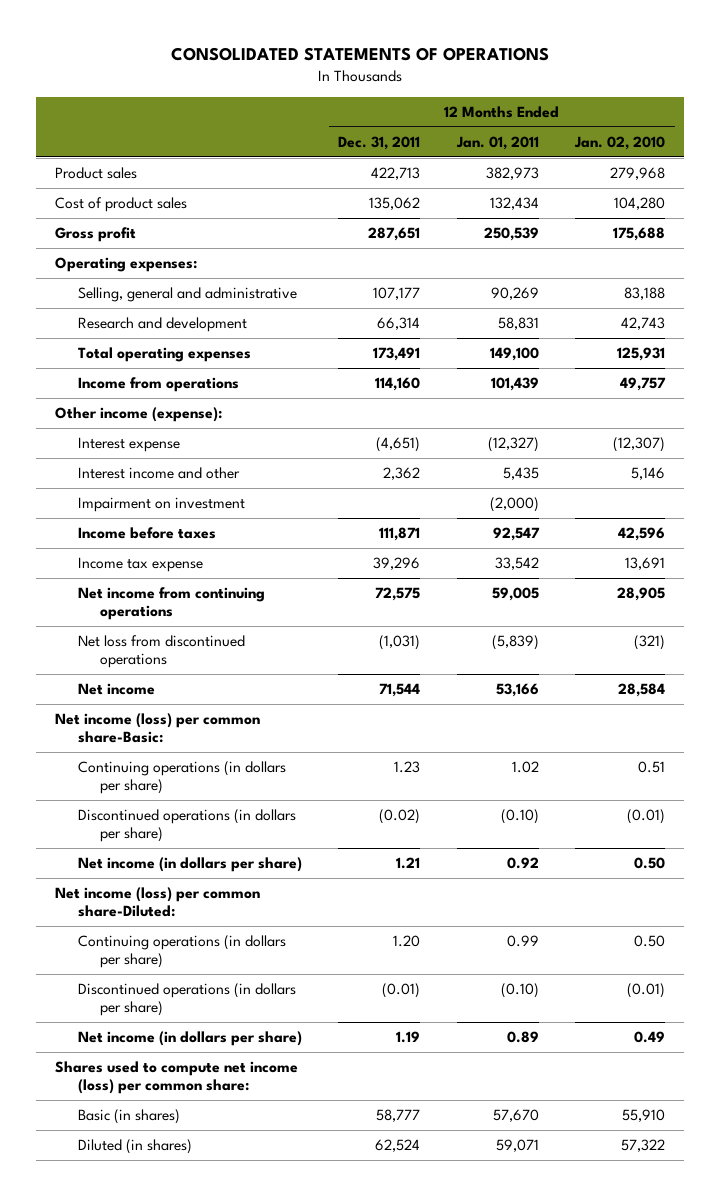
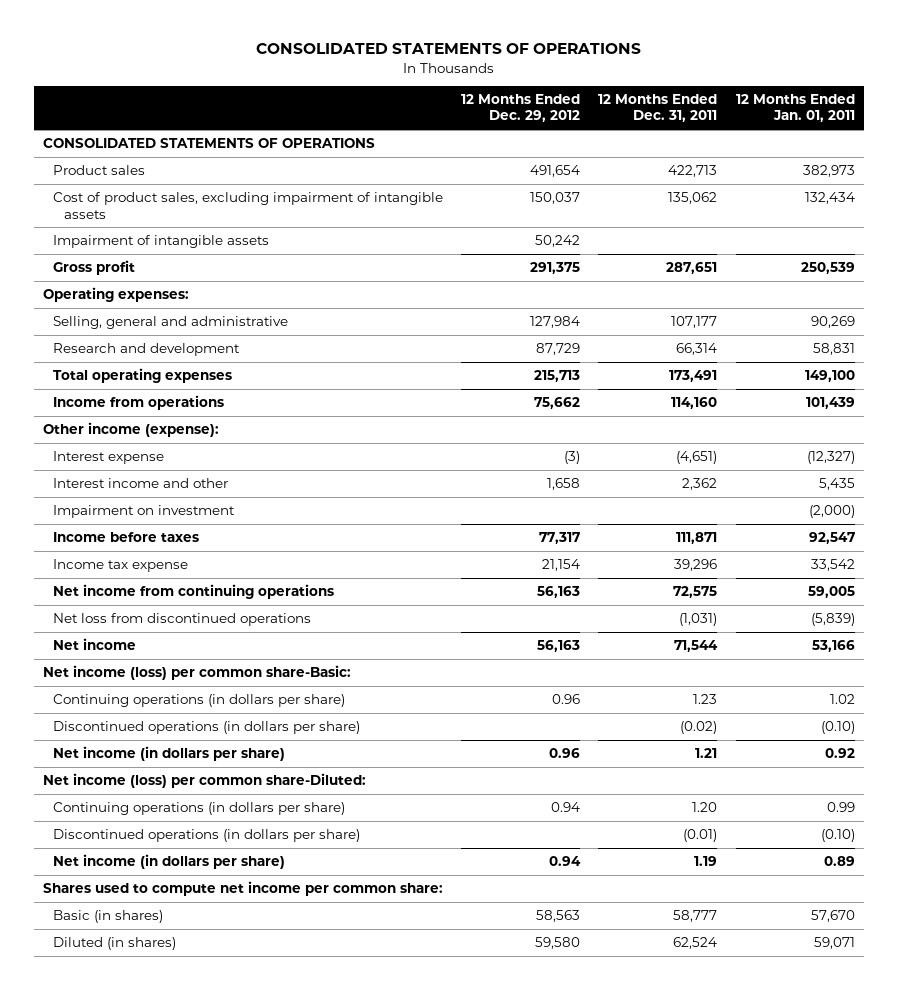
[574,136,666,151] Jan. 02, 2010 -> none
none -> [461,93,581,123] 12 Months Ended Dec. 29, 2012
none -> [42,137,375,148] CONSOLIDATED STATEMENTS OF OPERATIONS
[54,197,187,213] Cost of product sales -> [53,191,444,219] Cost of product sales, excluding impairment of intangible assets
none -> [53,234,270,248] Impairment of intangible assets
[54,1061,298,1095] Shares used to compute net income (loss) per common share: -> [42,880,443,896] Shares used to compute net income per common share:

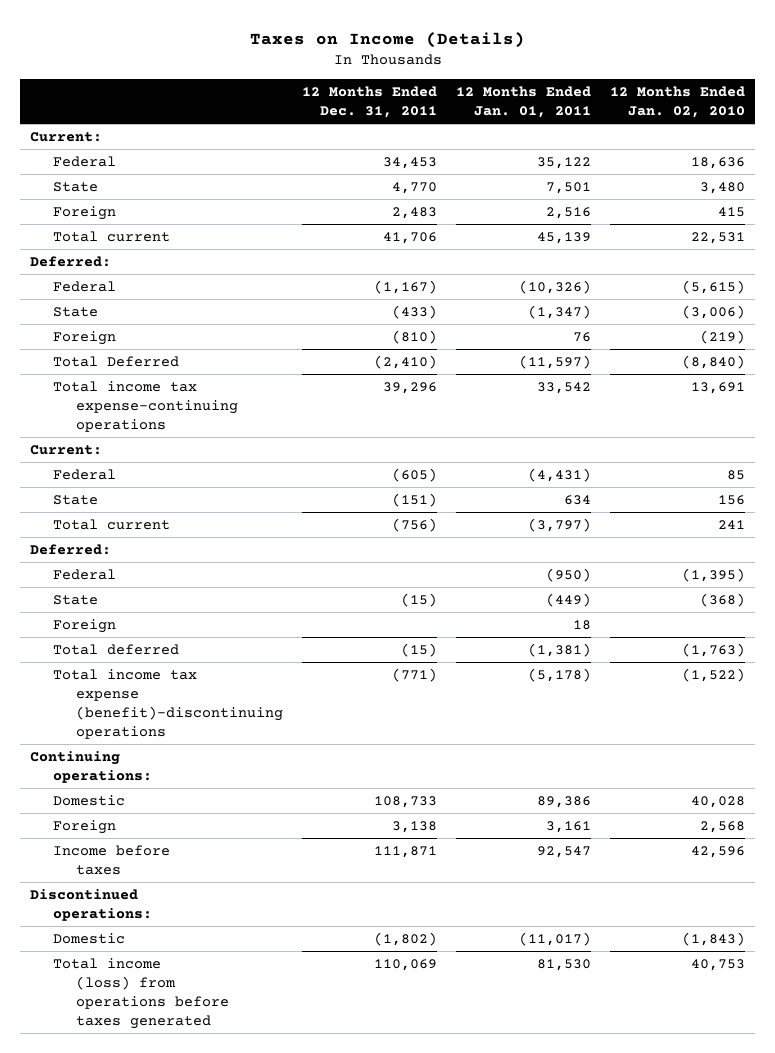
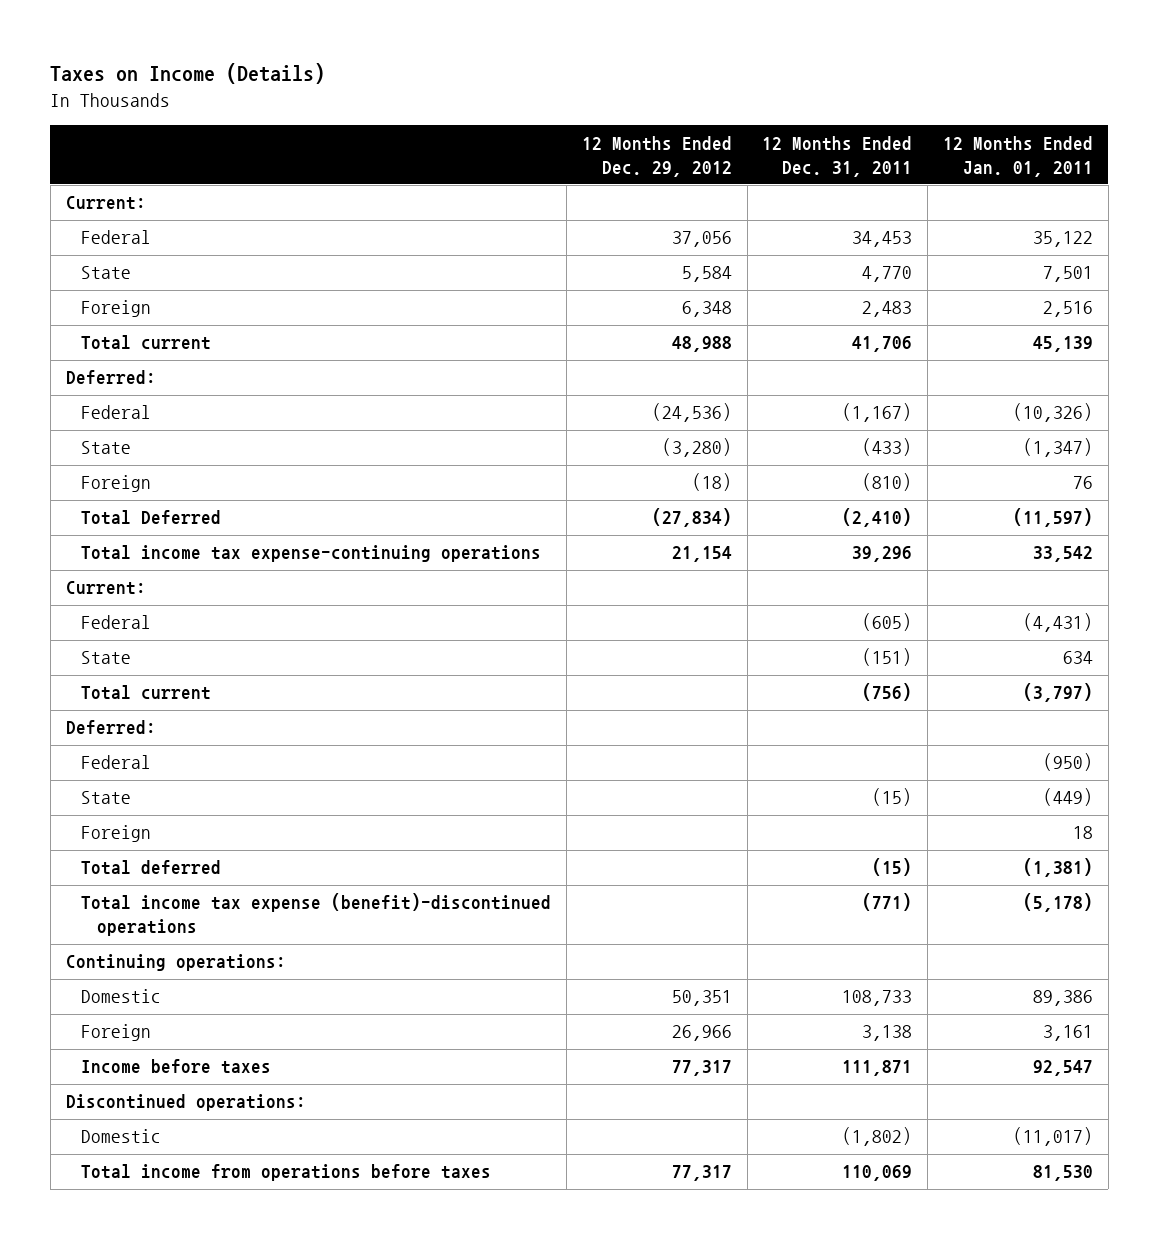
[610,86,746,118] 12 Months Ended Jan. 02, 2010 -> none
none -> [581,135,732,177] 12 Months Ended Dec. 29, 2012
[52,668,284,739] Total income tax expense (benefit)-discontinuing operations -> [81,893,552,937] Total income tax expense (benefit)-discontinued operations
[52,957,230,1029] Total income (loss) from operations before taxes generated -> [81,1164,492,1182] Total income from operations before taxes

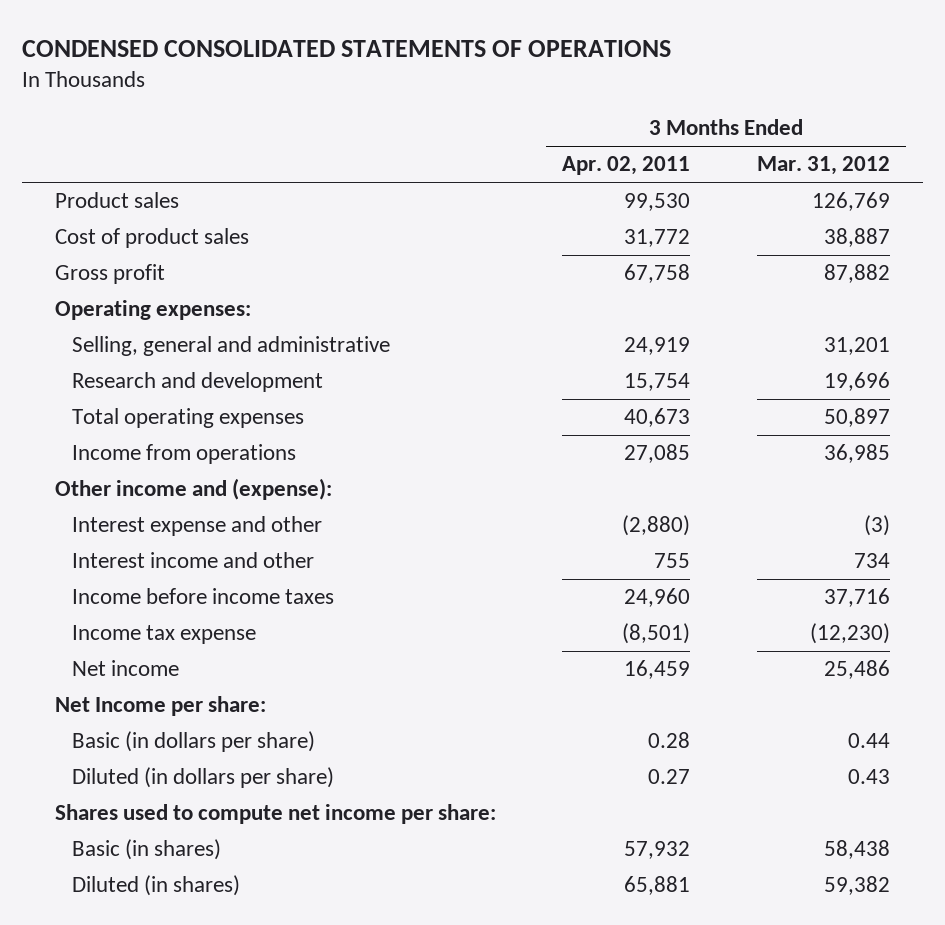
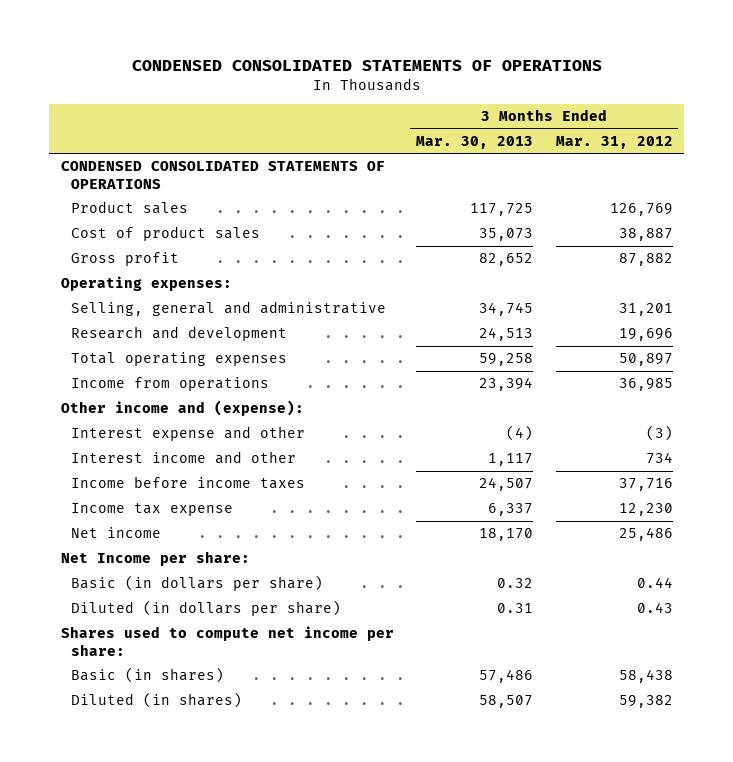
[562,156,691,176] Apr. 02, 2011 -> none
none -> [416,136,534,150] Mar. 30, 2013
none -> [60,161,385,189] CONDENSED CONSOLIDATED STATEMENTS OF OPERATIONS
[809,623,890,645] (12,230) -> [618,503,673,517] 12,230

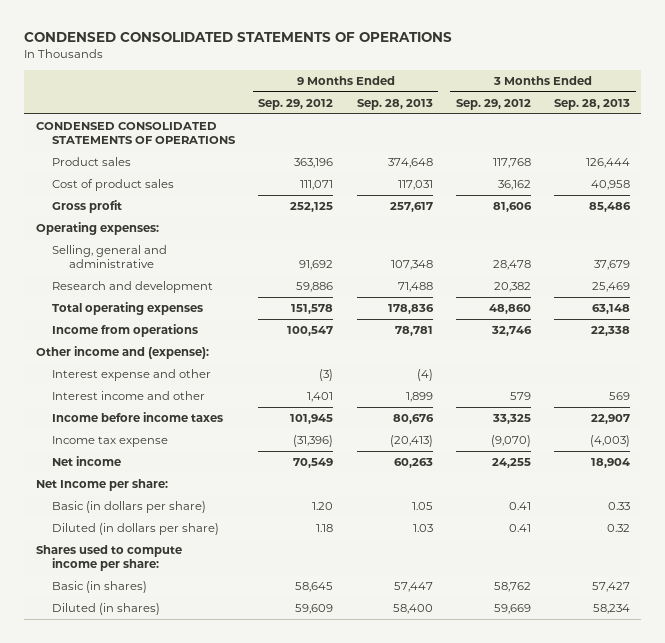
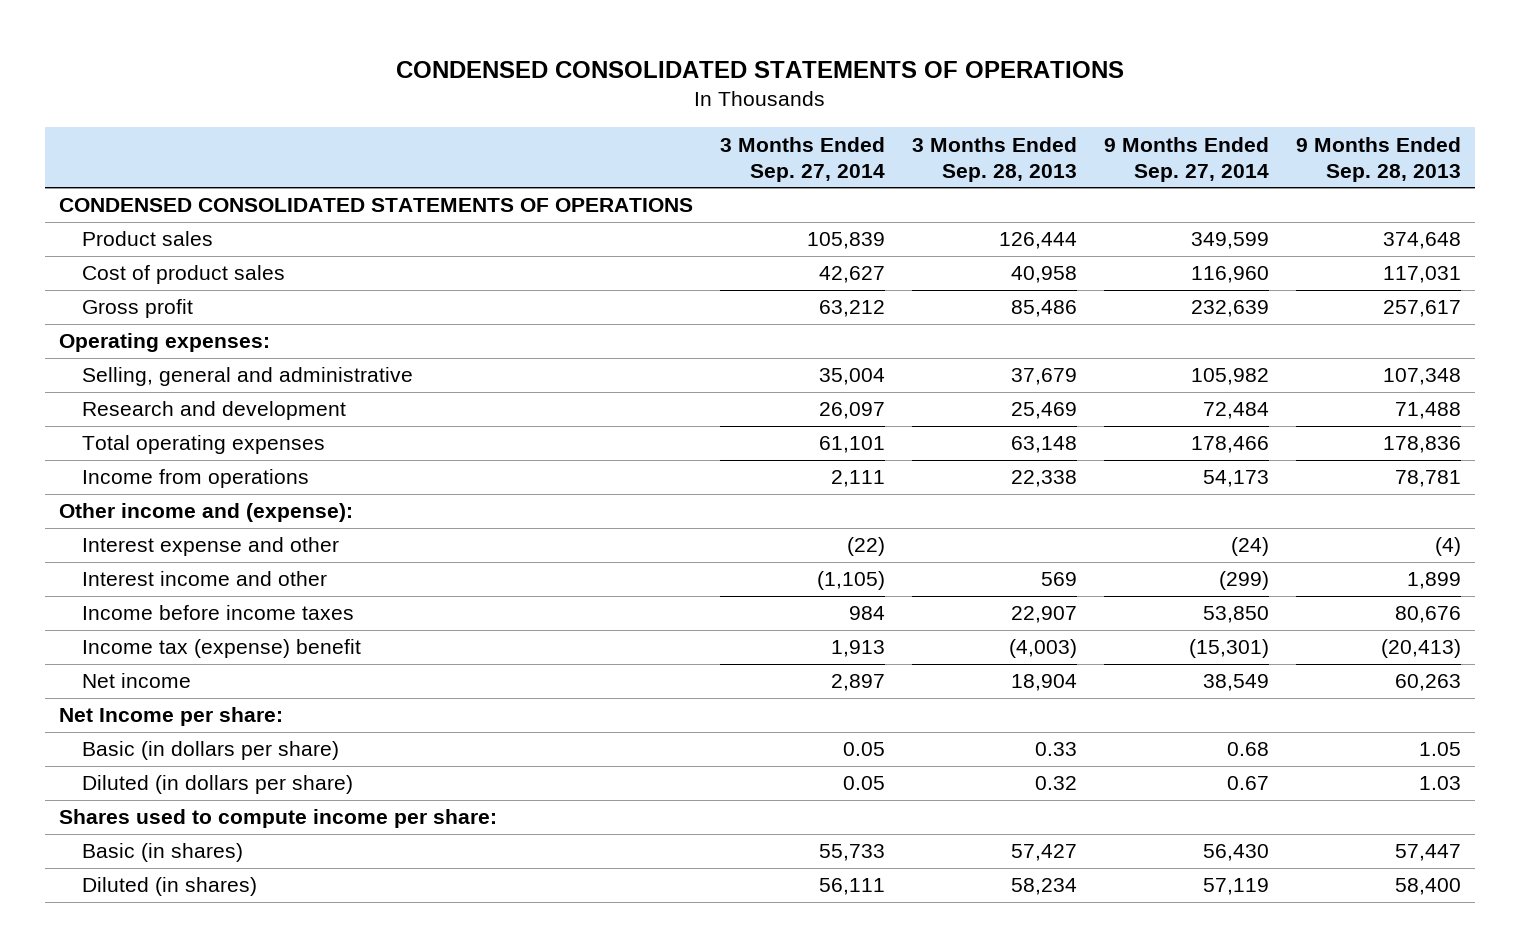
[258,98,334,110] Sep. 29, 2012 -> none
[455,98,531,110] Sep. 29, 2012 -> none
none -> [719,136,885,182] 3 Months Ended Sep. 27, 2014
none -> [1104,136,1270,182] 9 Months Ended Sep. 27, 2014
[52,436,169,448] Income tax expense -> [82,639,362,659] Income tax (expense) benefit

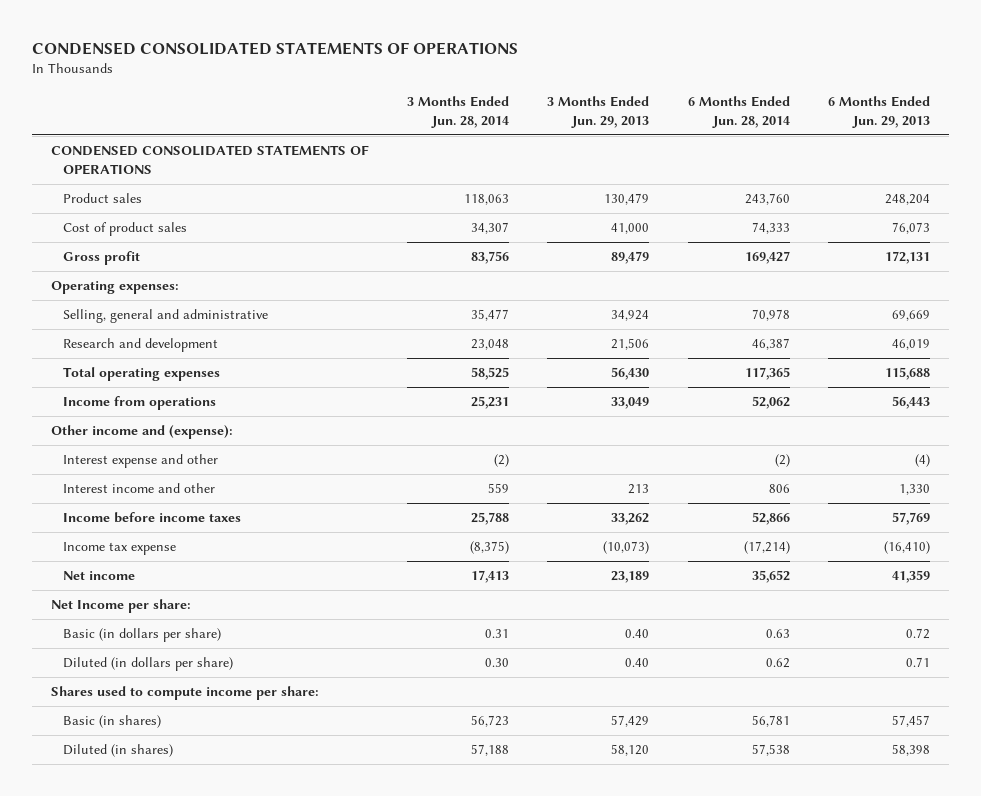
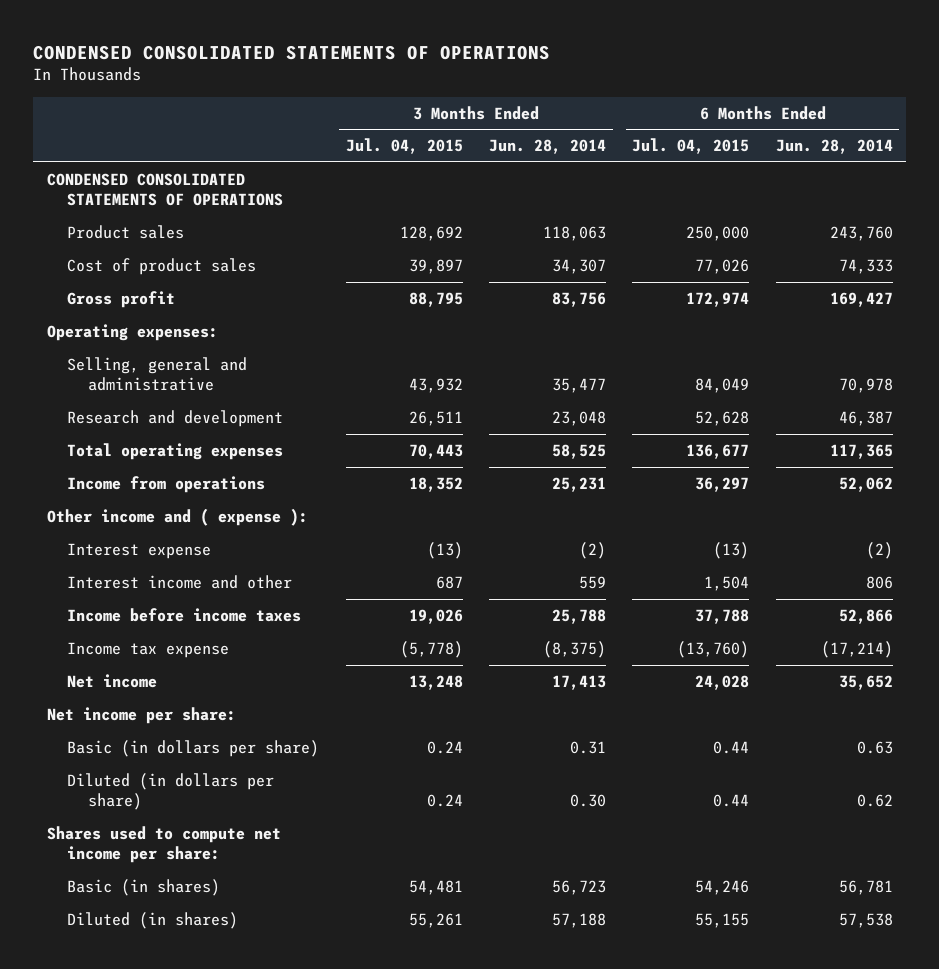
[547,96,650,128] 3 Months Ended Jun. 29, 2013 -> none
[828,96,931,128] 6 Months Ended Jun. 29, 2013 -> none
none -> [345,138,463,155] Jul. 04, 2015
none -> [632,138,750,155] Jul. 04, 2015
[50,425,233,440] Other income and (expense): -> [46,508,308,527] Other income and ( expense ):
[62,454,218,469] Interest expense and other -> [67,543,212,560] Interest expense
[50,599,191,614] Net Income per share: -> [46,707,236,725] Net income per share:
[50,686,319,701] Shares used to compute income per share: -> [46,826,281,863] Shares used to compute net income per share:

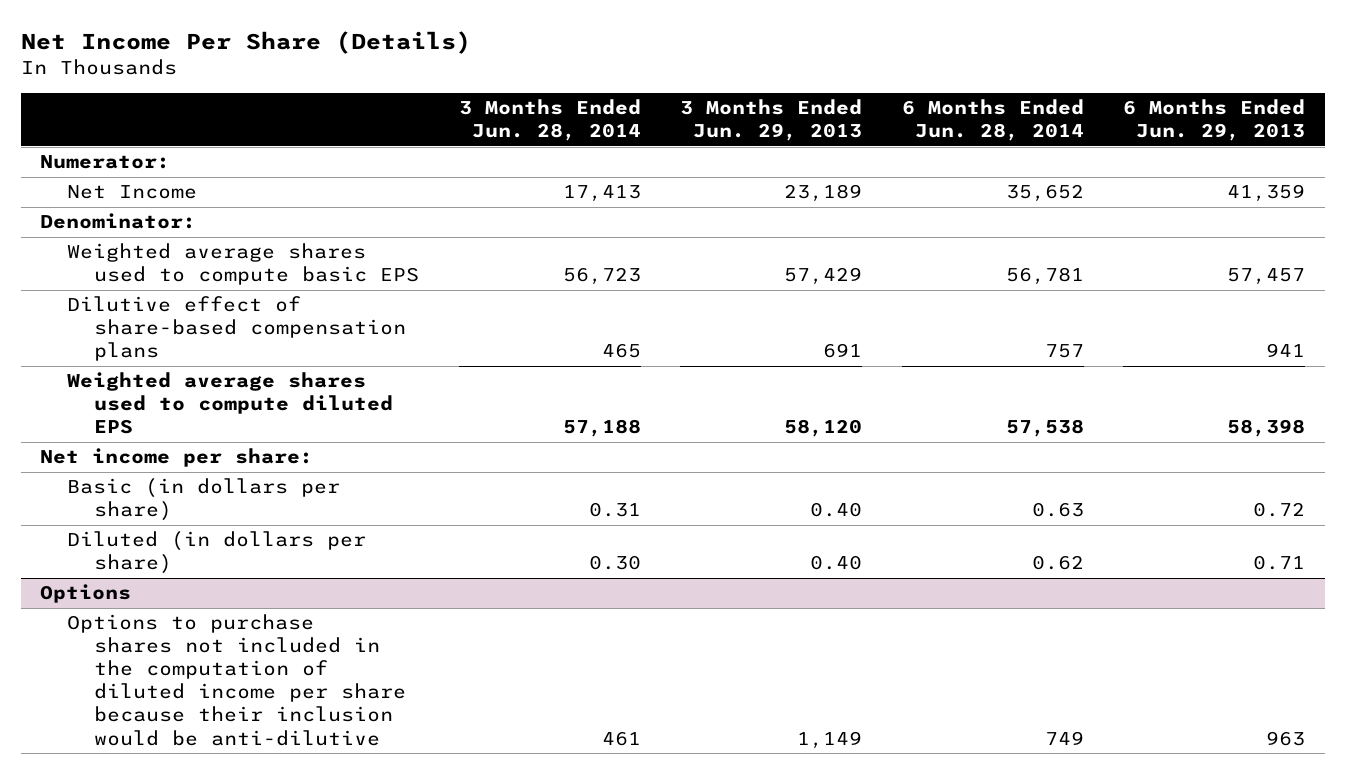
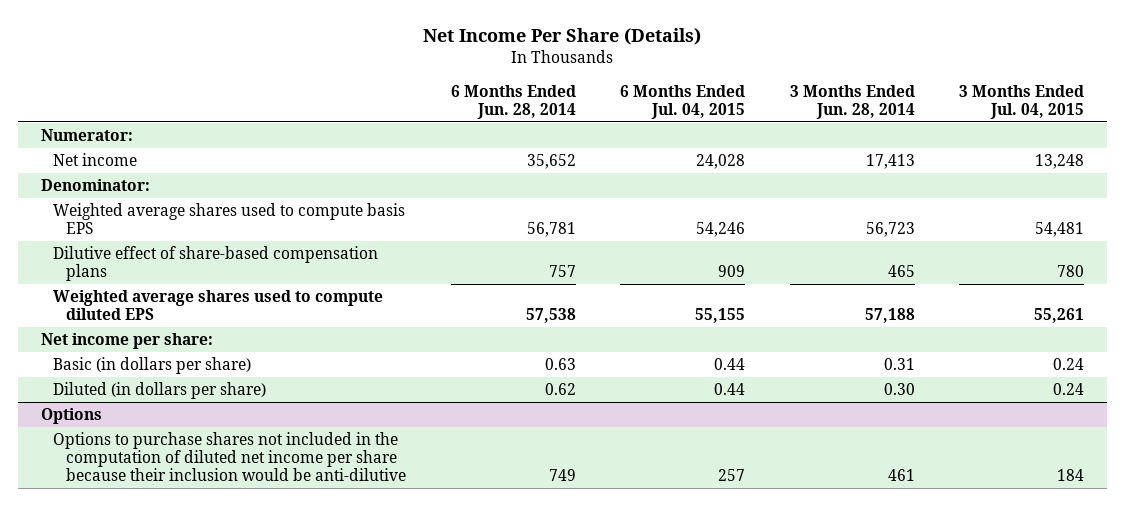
[680,99,863,142] 3 Months Ended Jun. 29, 2013 -> none
[1123,99,1306,142] 6 Months Ended Jun. 29, 2013 -> none
none -> [620,84,746,119] 6 Months Ended Jul. 04, 2015
none -> [959,84,1085,119] 3 Months Ended Jul. 04, 2015
[67,185,198,200] Net Income -> [53,152,138,166] Net income
[67,243,420,286] Weighted average shares used to compute basic EPS -> [53,202,406,235] Weighted average shares used to compute basis EPS
[67,614,407,746] Options to purchase shares not included in the computation of diluted income per share because their inclusion would be anti-dilutive -> [53,431,407,482] Options to purchase shares not included in the computation of diluted net income per share because their inclusion would be anti-dilutive

